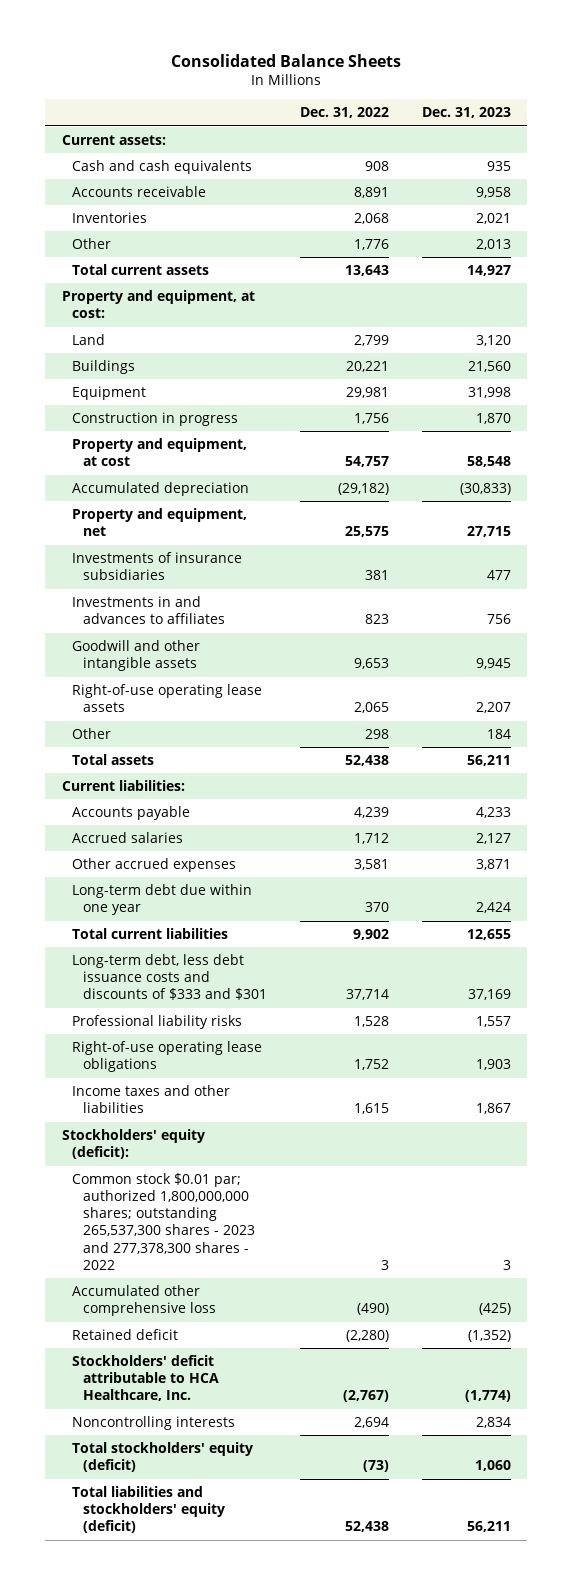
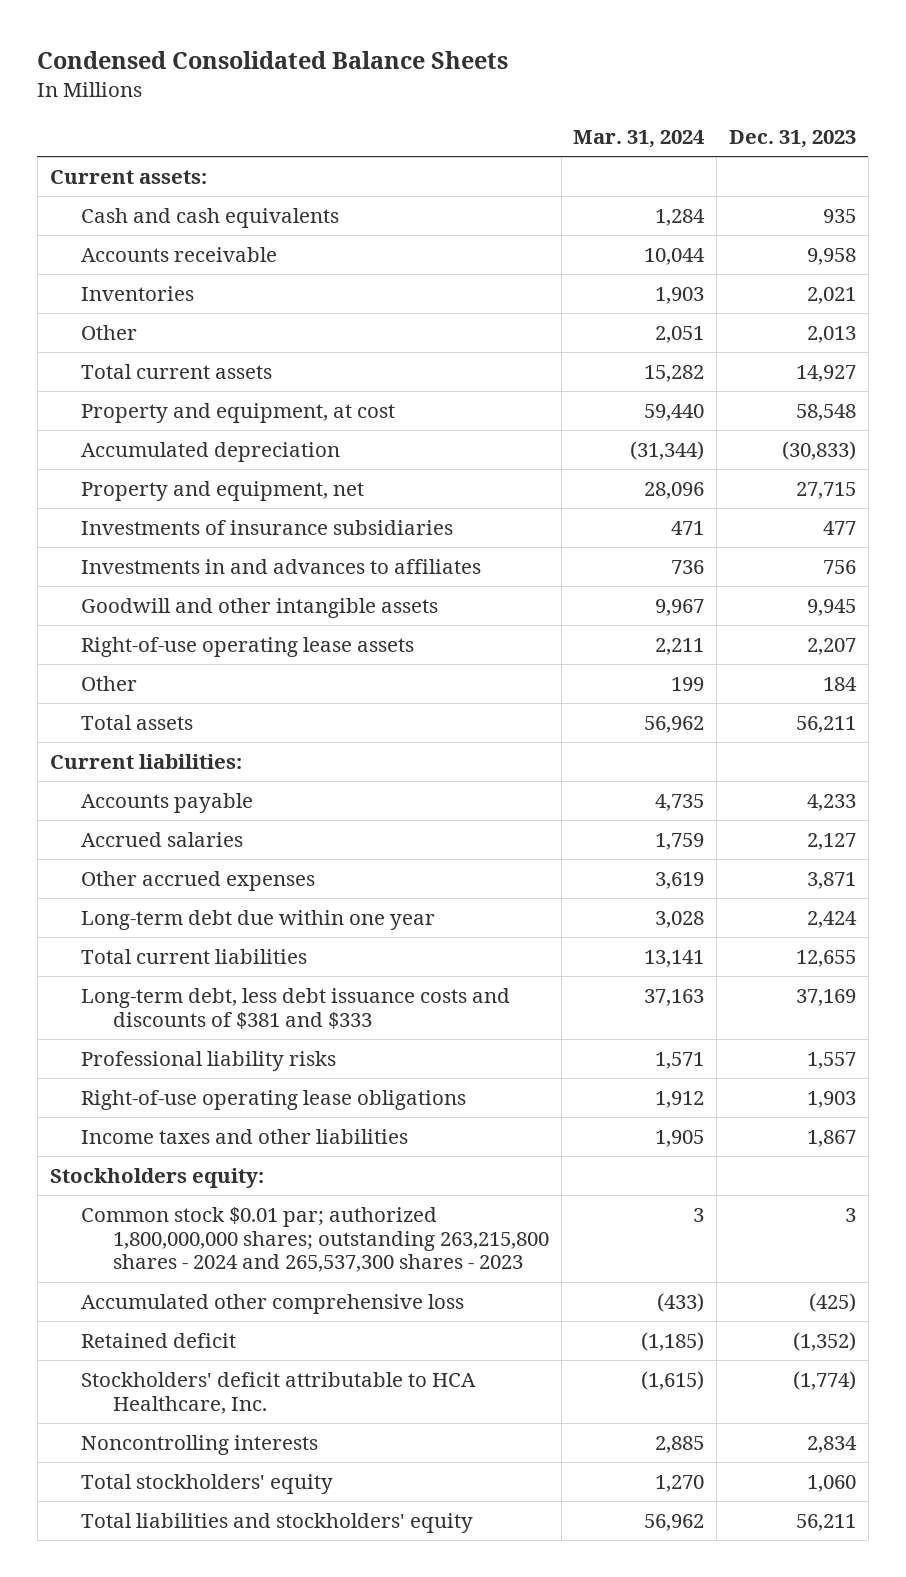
[171,53,402,67] Consolidated Balance Sheets -> [37,51,509,70] Condensed Consolidated Balance Sheets
[299,107,389,119] Dec. 31, 2022 -> none
none -> [573,129,706,148] Mar. 31, 2024
[61,290,255,319] Property and equipment, at cost: -> none
[72,334,106,346] Land -> none
[72,360,136,375] Buildings -> none
[72,386,147,401] Equipment -> none
[72,412,239,427] Construction in progress -> none
[72,954,268,1001] Long-term debt, less debt issuance costs and discounts of $333 and $301 -> [81,987,511,1029] Long-term debt, less debt issuance costs and discounts of $381 and $333
[61,1129,205,1160] Stockholders' equity (deficit): -> [49,1167,264,1188] Stockholders equity:
[72,1173,256,1270] Common stock $0.01 par; authorized 1,800,000,000 shares; outstanding 265,537,300 shares - 2023 and 277,378,300 shares - 2022 -> [81,1206,549,1273] Common stock $0.01 par; authorized 1,800,000,000 shares; outstanding 263,215,800 shares - 2024 and 265,537,300 shares - 2023
[72,1442,254,1473] Total stockholders' equity (deficit) -> [81,1473,334,1494] Total stockholders' equity
[72,1486,226,1534] Total liabilities and stockholders' equity (deficit) -> [81,1512,474,1533] Total liabilities and stockholders' equity

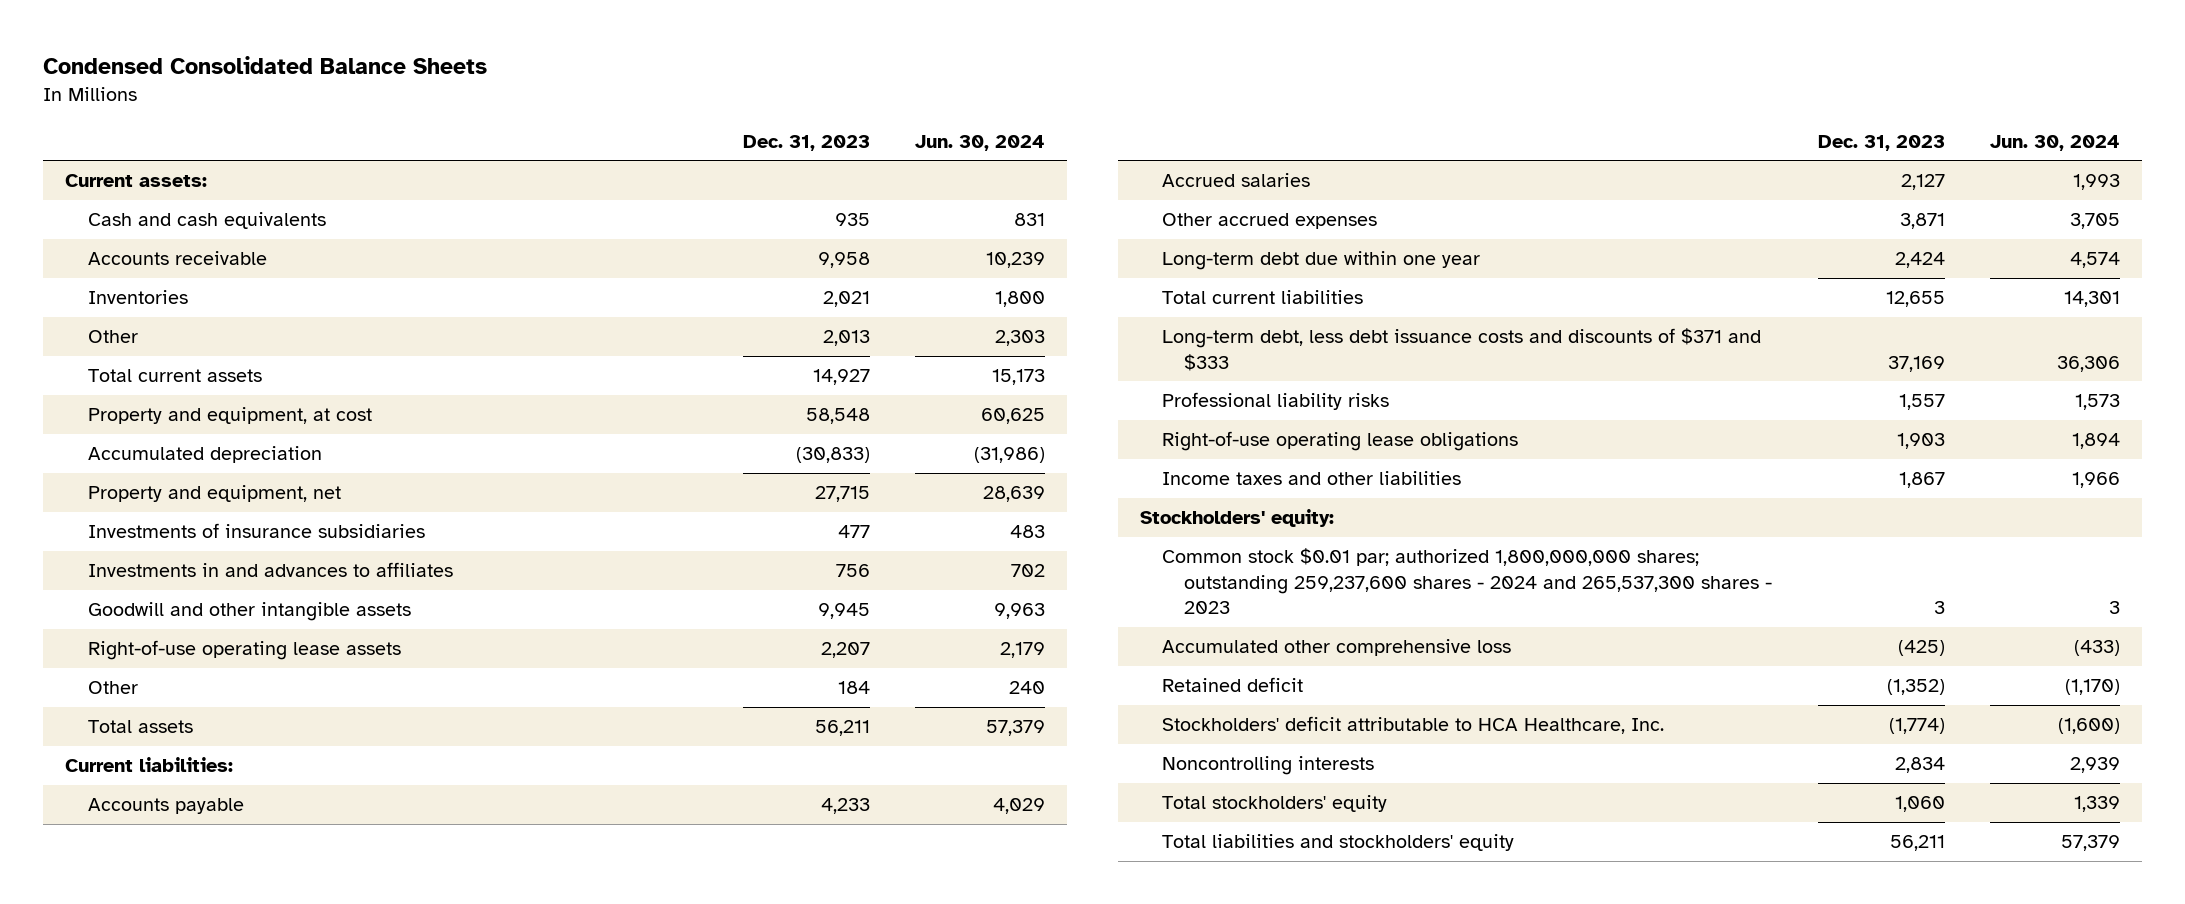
[573,129,706,148] Mar. 31, 2024 -> none
none -> [914,134,1045,151] Jun. 30, 2024
[81,987,511,1029] Long-term debt, less debt issuance costs and discounts of $381 and $333 -> [1162,328,1762,371] Long-term debt, less debt issuance costs and discounts of $371 and $333
[49,1167,264,1188] Stockholders equity: -> [1140,509,1335,528] Stockholders' equity:
[81,1206,549,1273] Common stock $0.01 par; authorized 1,800,000,000 shares; outstanding 263,215,800 shares - 2024 and 265,537,300 shares - 2023 -> [1162,548,1773,615] Common stock $0.01 par; authorized 1,800,000,000 shares; outstanding 259,237,600 shares - 2024 and 265,537,300 shares - 2023

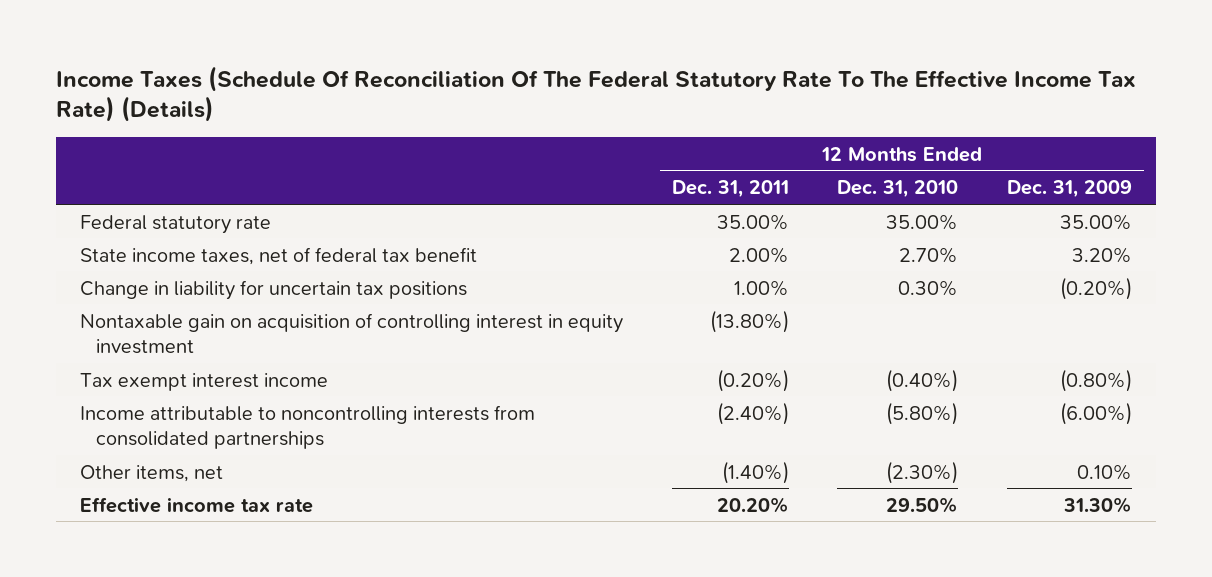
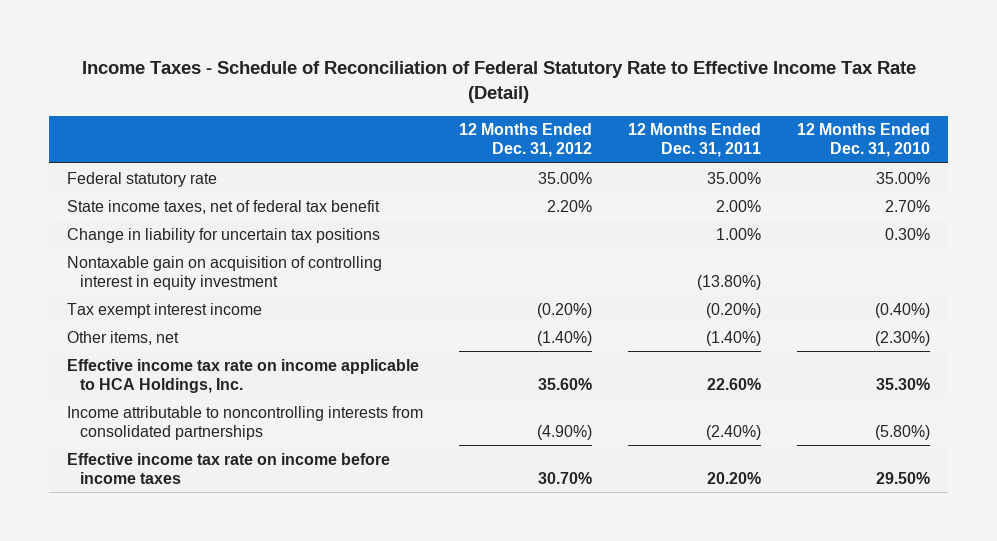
[55,65,1136,123] Income Taxes (Schedule Of Reconciliation Of The Federal Statutory Rate To The Effective Income Tax Rate) (Details) -> [81,61,916,104] Income Taxes - Schedule of Reconciliation of Federal Statutory Rate to Effective Income Tax Rate (Detail)
[1007,180,1133,199] Dec. 31, 2009 -> none
none -> [459,123,593,158] 12 Months Ended Dec. 31, 2012
[80,496,314,513] Effective income tax rate -> [67,358,420,393] Effective income tax rate on income applicable to HCA Holdings, Inc.
[716,496,789,513] 20.20% -> [707,377,762,390] 22.60%
[886,496,959,513] 29.50% -> [876,377,931,390] 35.30%
[80,404,536,449] Income attributable to noncontrolling interests from consolidated partnerships -> [67,405,424,440] Income attributable to noncontrolling interests from consolidated partnerships
none -> [67,452,391,484] Effective income tax rate on income before income taxes

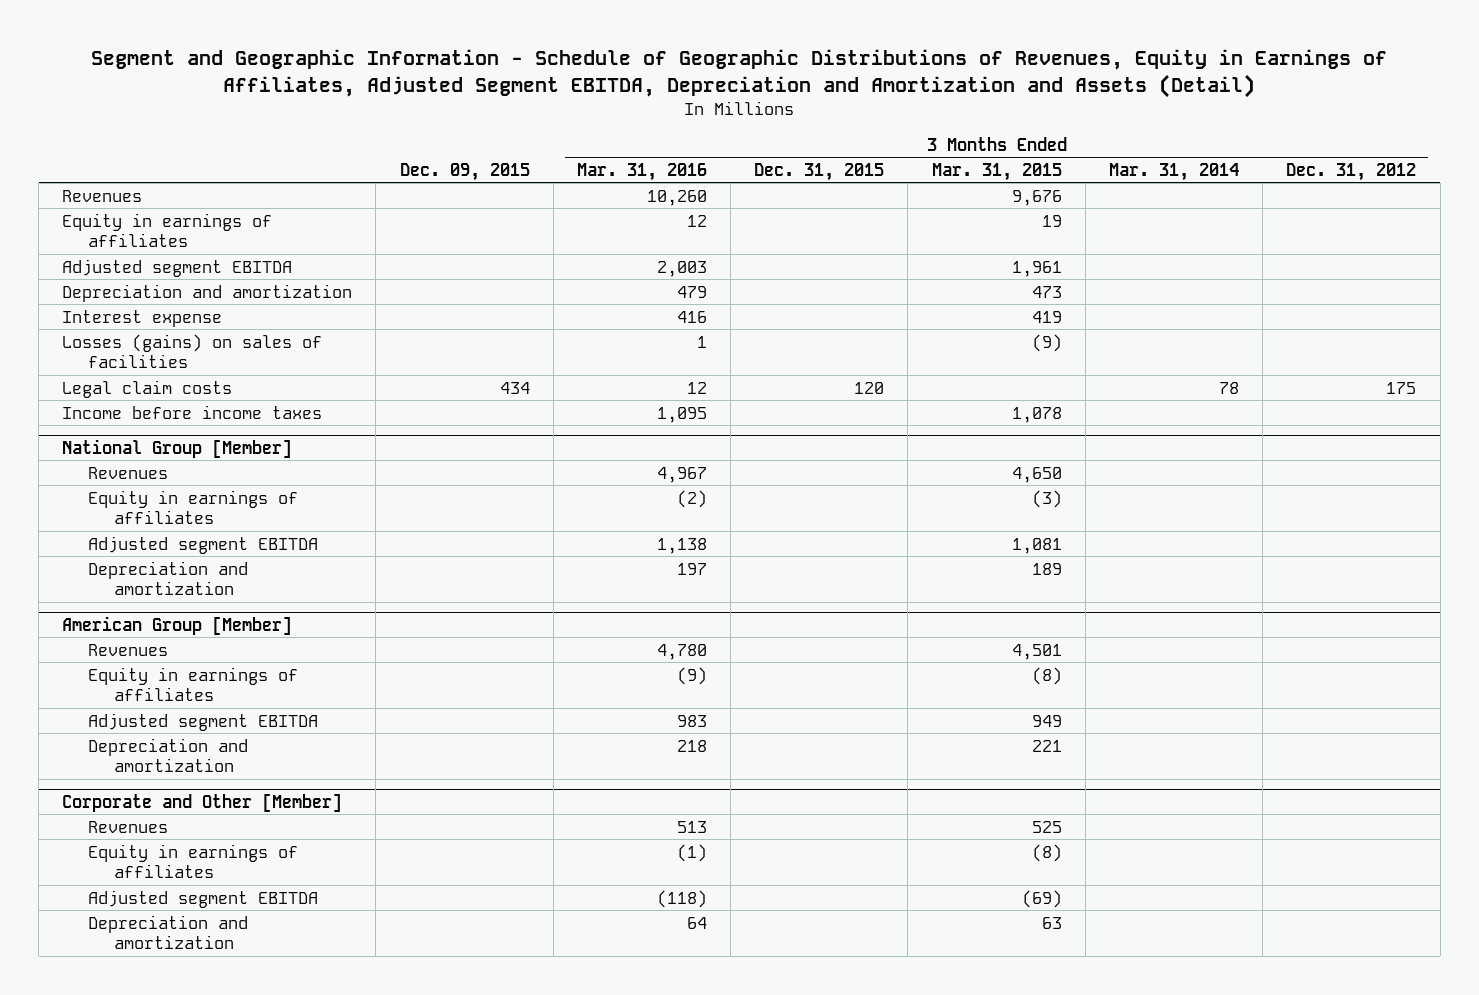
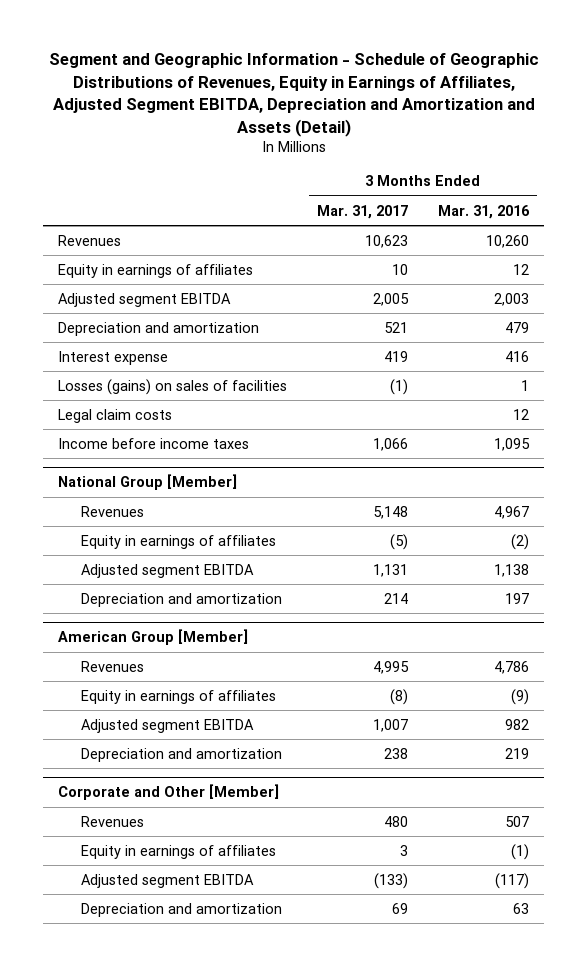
[399,162,530,181] Dec. 09, 2015 -> none
[754,162,885,181] Dec. 31, 2015 -> none
[931,162,1062,181] Mar. 31, 2015 -> none
[1109,162,1240,181] Mar. 31, 2014 -> none
[1286,162,1417,181] Dec. 31, 2012 -> none
none -> [317,204,409,219] Mar. 31, 2017
[656,643,707,660] 4,780 -> [494,660,530,674] 4,786
[676,714,707,727] 983 -> [505,718,530,730] 982
[676,739,707,752] 218 -> [505,747,530,759] 219
[676,820,707,833] 513 -> [505,815,530,827] 507
[656,889,707,908] (118) -> [495,872,530,889] (117)
[686,916,707,929] 64 -> [513,902,530,914] 63

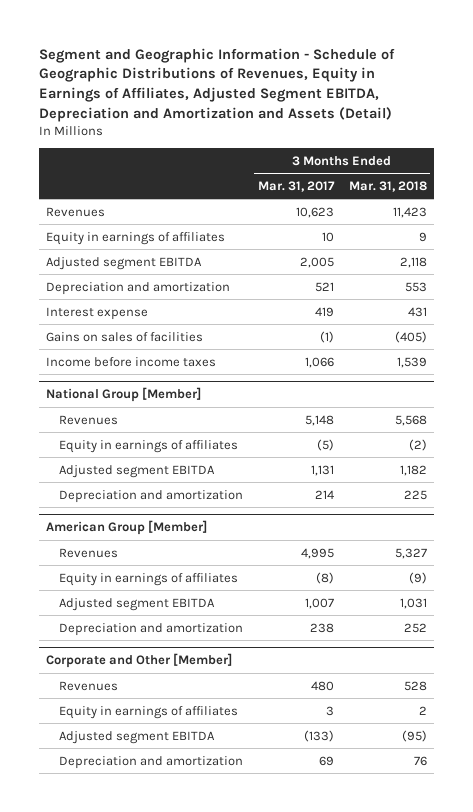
[438,204,531,219] Mar. 31, 2016 -> none
none -> [348,180,427,192] Mar. 31, 2018
[57,408,172,423] Legal claim costs -> none
[57,378,287,395] Losses (gains) on sales of facilities -> [46,331,204,342] Gains on sales of facilities

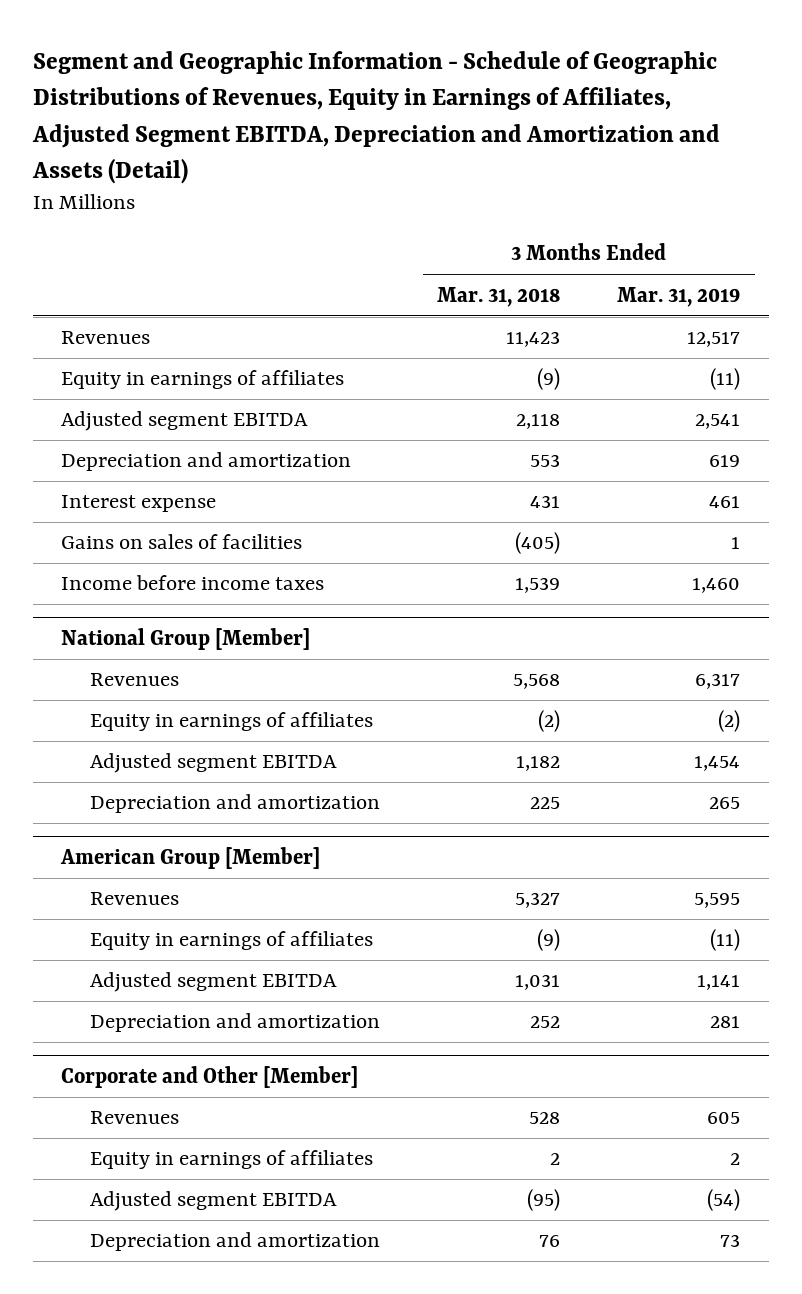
[257,180,335,192] Mar. 31, 2017 -> none
none -> [617,286,741,307] Mar. 31, 2019
[418,231,427,242] 9 -> [537,368,561,391] (9)

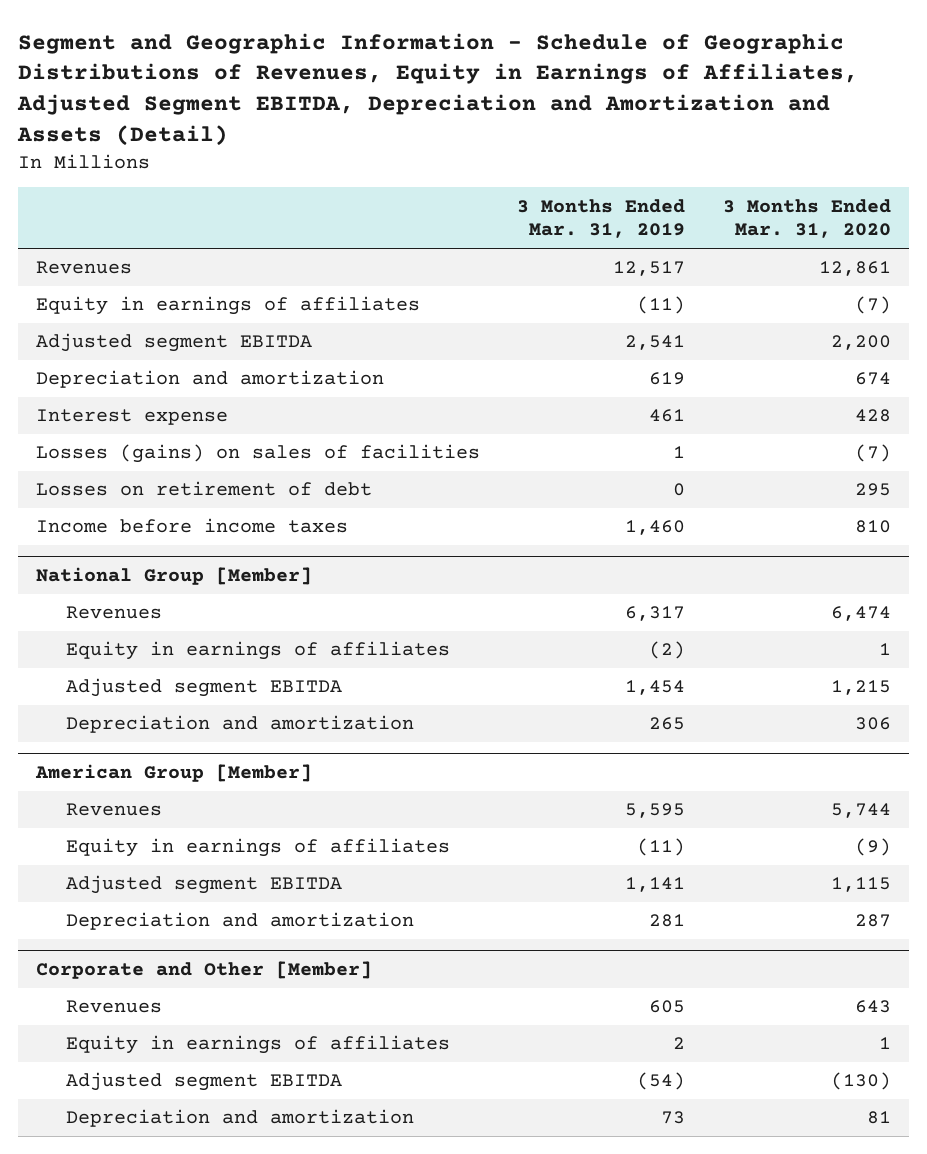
[437,286,561,307] Mar. 31, 2018 -> none
none -> [722,198,891,239] 3 Months Ended Mar. 31, 2020
[61,534,303,550] Gains on sales of facilities -> [36,444,481,464] Losses (gains) on sales of facilities
none -> [36,481,373,497] Losses on retirement of debt

